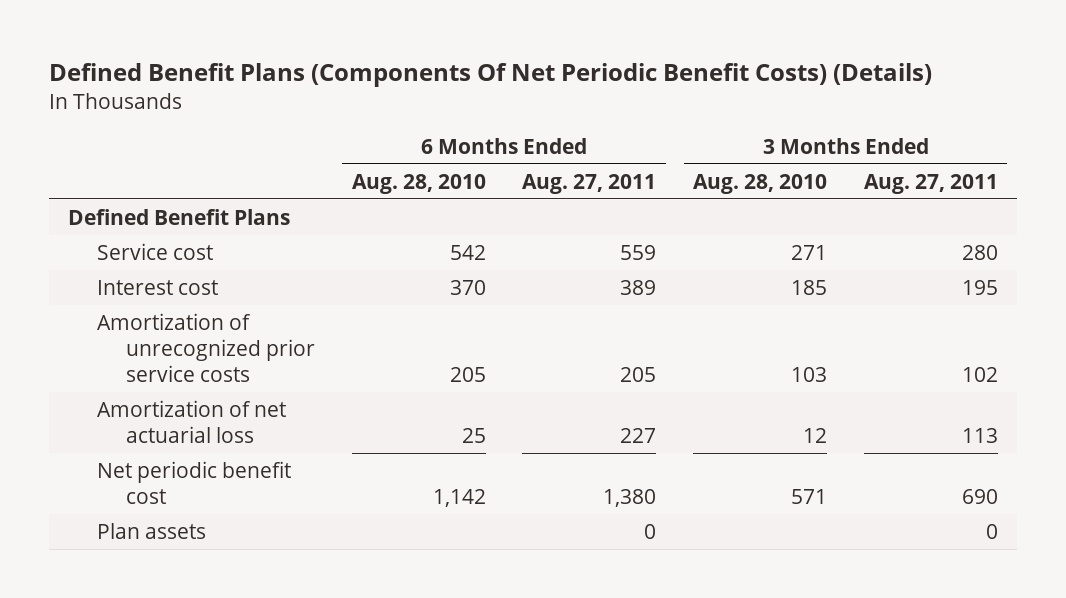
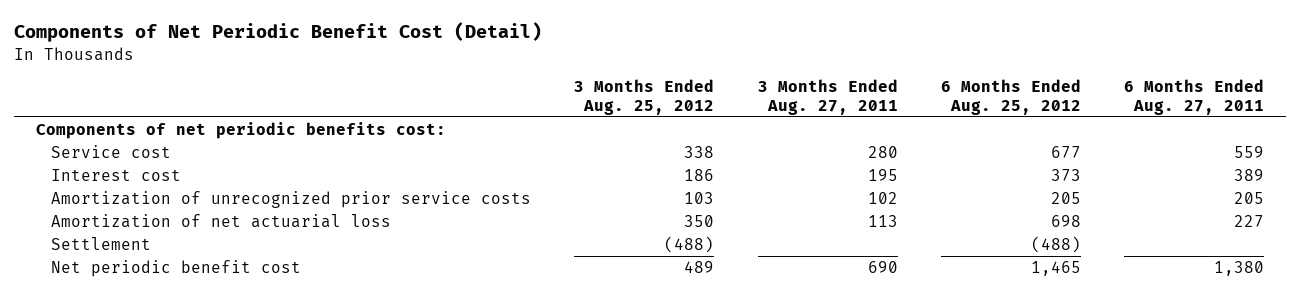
[49,63,933,88] Defined Benefit Plans (Components Of Net Periodic Benefit Costs) (Details) -> [13,22,542,43] Components of Net Periodic Benefit Cost (Detail)
[351,173,486,194] Aug. 28, 2010 -> none
[693,173,828,194] Aug. 28, 2010 -> none
none -> [574,79,715,115] 3 Months Ended Aug. 25, 2012
none -> [940,79,1081,115] 6 Months Ended Aug. 25, 2012
[67,208,290,225] Defined Benefit Plans -> none
none -> [35,122,446,140] Components of net periodic benefits cost:
none -> [50,237,151,251] Settlement
[96,522,206,539] Plan assets -> none

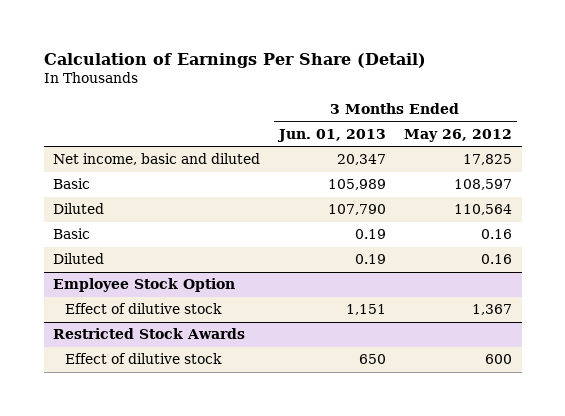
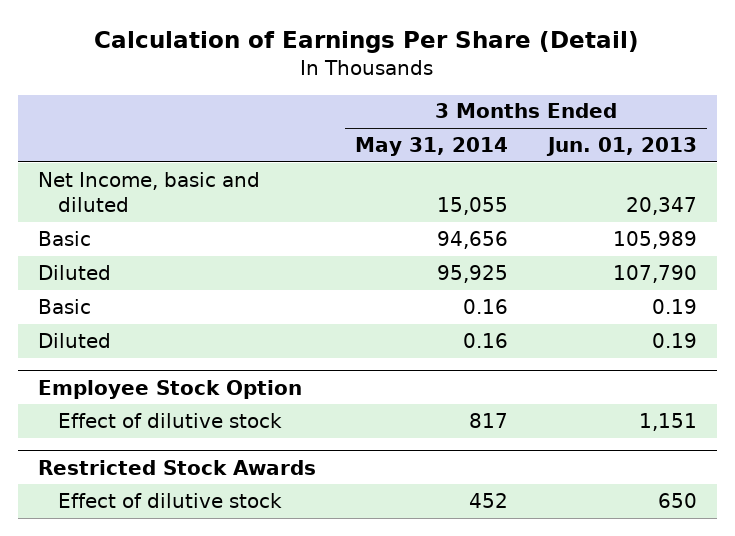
[404,128,513,142] May 26, 2012 -> none
none -> [355,137,509,157] May 31, 2014
[52,153,260,166] Net income, basic and diluted -> [37,171,260,213] Net Income, basic and diluted

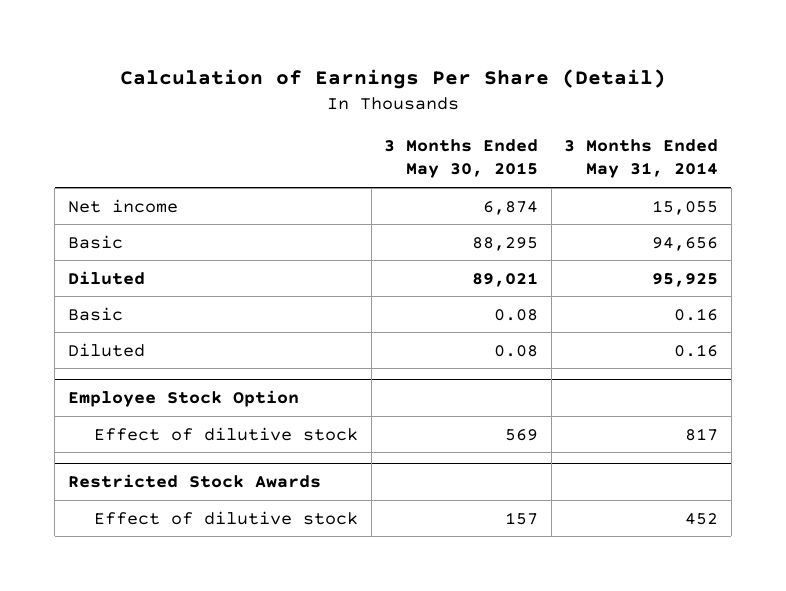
[546,137,698,157] Jun. 01, 2013 -> none
none -> [384,139,539,179] 3 Months Ended May 30, 2015
[37,171,260,213] Net Income, basic and diluted -> [67,198,178,213] Net income

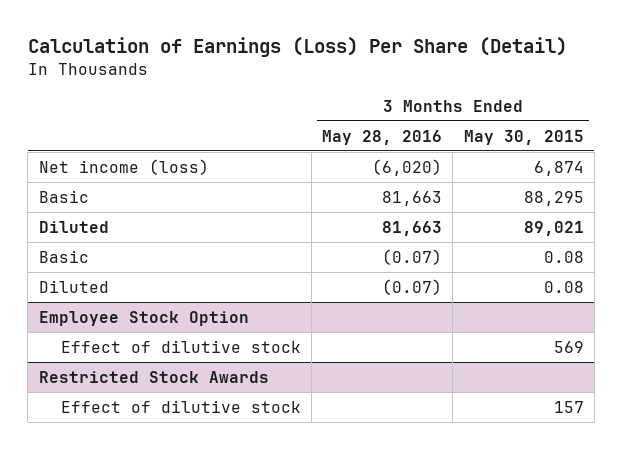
[119,68,666,89] Calculation of Earnings Per Share (Detail) -> [27,36,567,57] Calculation of Earnings (Loss) Per Share (Detail)
[564,139,719,179] 3 Months Ended May 31, 2014 -> none
none -> [322,129,443,145] May 28, 2016
[67,198,178,213] Net income -> [38,158,209,175] Net income (loss)

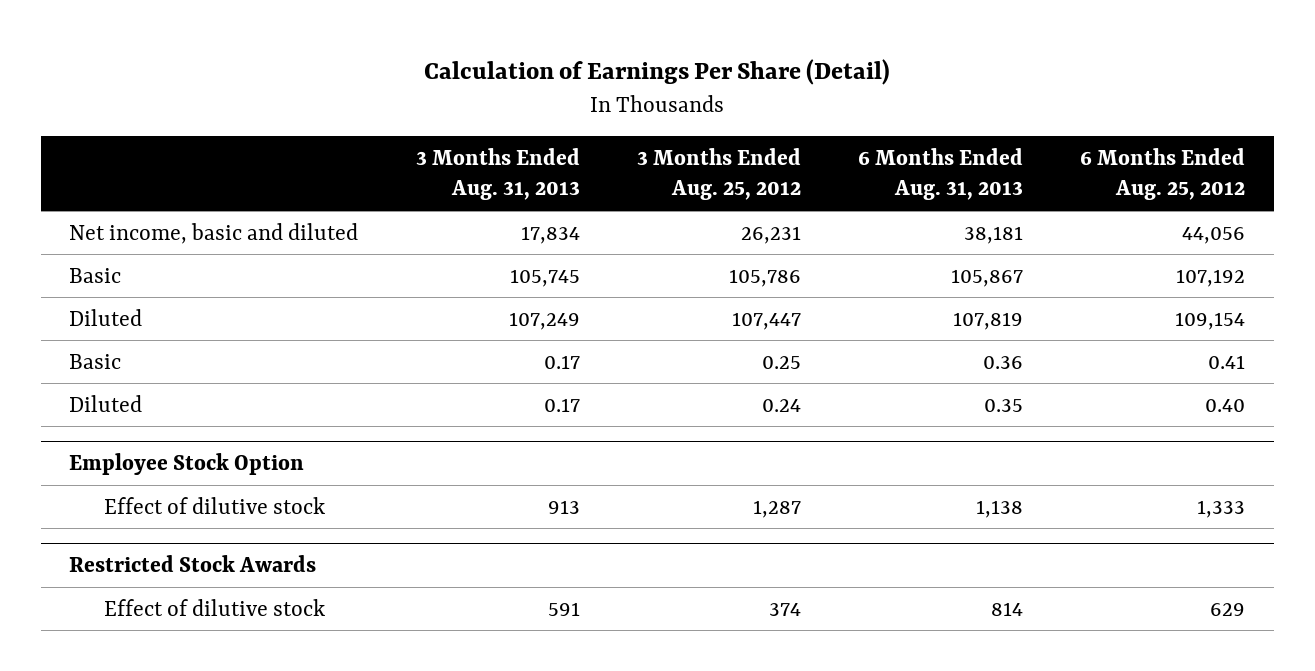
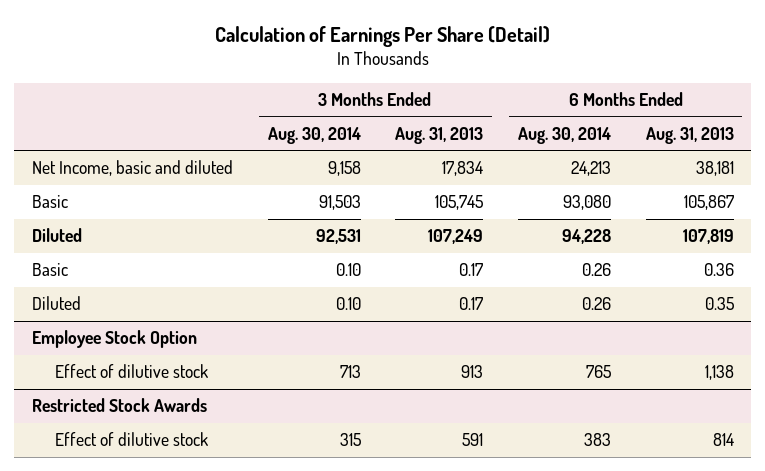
[636,148,801,201] 3 Months Ended Aug. 25, 2012 -> none
[1080,148,1246,201] 6 Months Ended Aug. 25, 2012 -> none
none -> [267,126,361,144] Aug. 30, 2014
none -> [517,126,611,144] Aug. 30, 2014
[69,222,359,244] Net income, basic and diluted -> [31,160,233,177] Net Income, basic and diluted

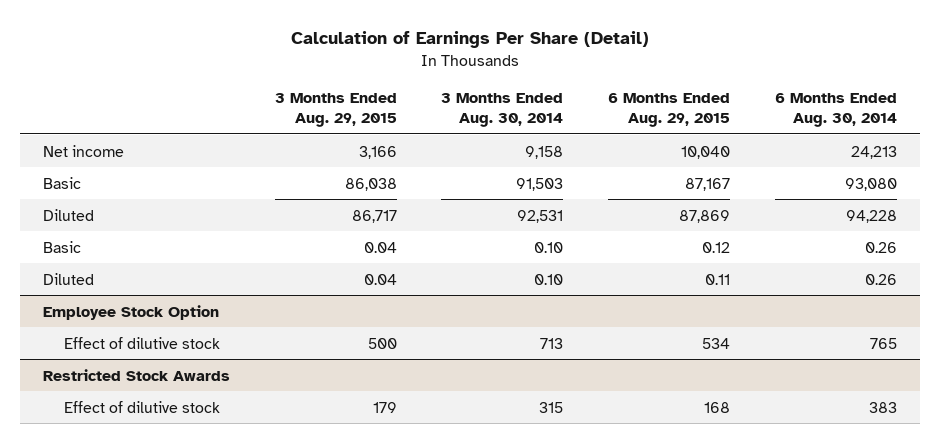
[395,126,484,144] Aug. 31, 2013 -> none
[645,126,734,144] Aug. 31, 2013 -> none
none -> [274,92,397,127] 3 Months Ended Aug. 29, 2015
none -> [608,92,731,127] 6 Months Ended Aug. 29, 2015
[31,160,233,177] Net Income, basic and diluted -> [42,144,124,157] Net income

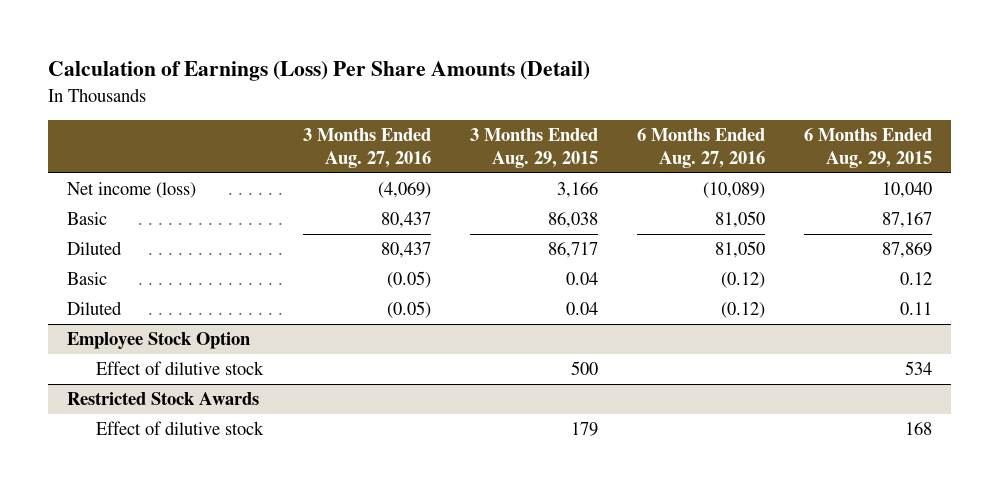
[290,31,649,49] Calculation of Earnings Per Share (Detail) -> [47,61,590,82] Calculation of Earnings (Loss) Per Share Amounts (Detail)
[441,92,564,127] 3 Months Ended Aug. 30, 2014 -> none
[775,92,898,127] 6 Months Ended Aug. 30, 2014 -> none
none -> [302,128,431,169] 3 Months Ended Aug. 27, 2016
none -> [636,128,765,169] 6 Months Ended Aug. 27, 2016
[42,144,124,157] Net income -> [67,181,197,198] Net income (loss)

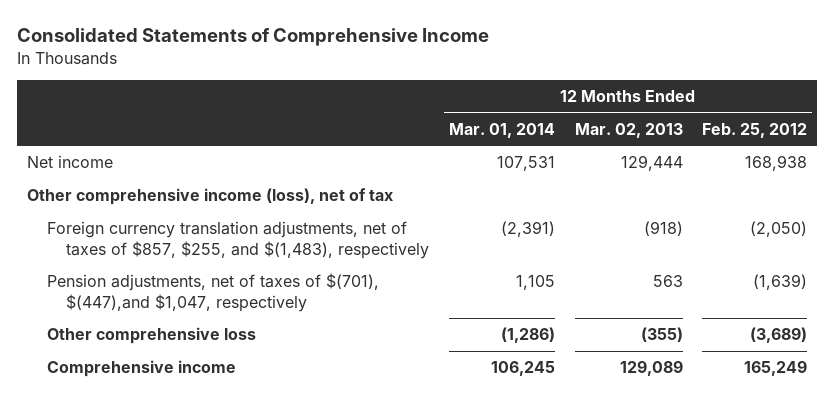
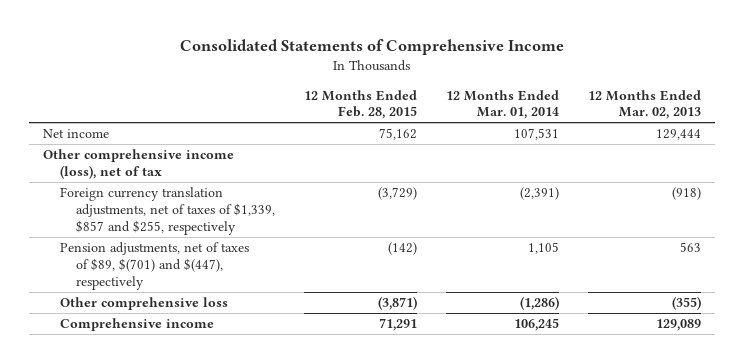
[702,122,808,138] Feb. 25, 2012 -> none
none -> [303,89,417,120] 12 Months Ended Feb. 28, 2015
[46,221,430,259] Foreign currency translation adjustments, net of taxes of $857, $255, and $(1,483), respectively -> [59,187,275,235] Foreign currency translation adjustments, net of taxes of $1,339, $857 and $255, respectively
[46,273,379,312] Pension adjustments, net of taxes of $(701), $(447),and $1,047, respectively -> [59,242,249,290] Pension adjustments, net of taxes of $89, $(701) and $(447), respectively

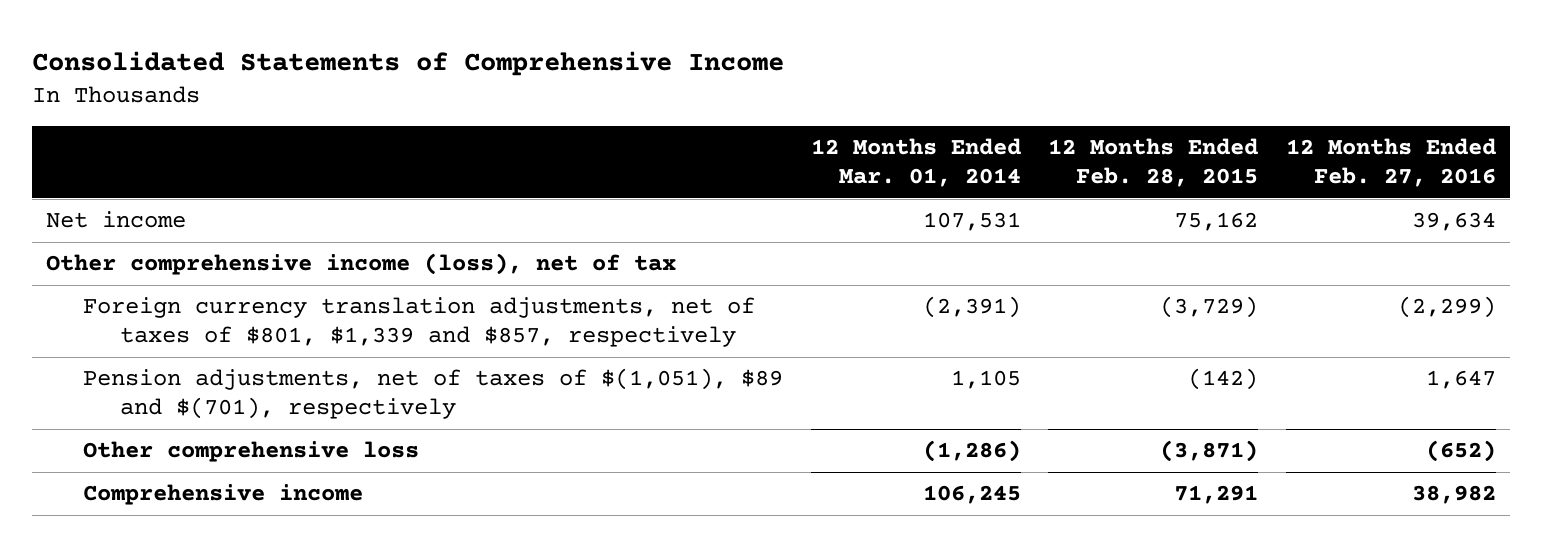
[587,89,701,120] 12 Months Ended Mar. 02, 2013 -> none
none -> [1286,138,1497,188] 12 Months Ended Feb. 27, 2016
[59,187,275,235] Foreign currency translation adjustments, net of taxes of $1,339, $857 and $255, respectively -> [83,297,756,348] Foreign currency translation adjustments, net of taxes of $801, $1,339 and $857, respectively
[59,242,249,290] Pension adjustments, net of taxes of $89, $(701) and $(447), respectively -> [83,368,784,420] Pension adjustments, net of taxes of $(1,051), $89 and $(701), respectively

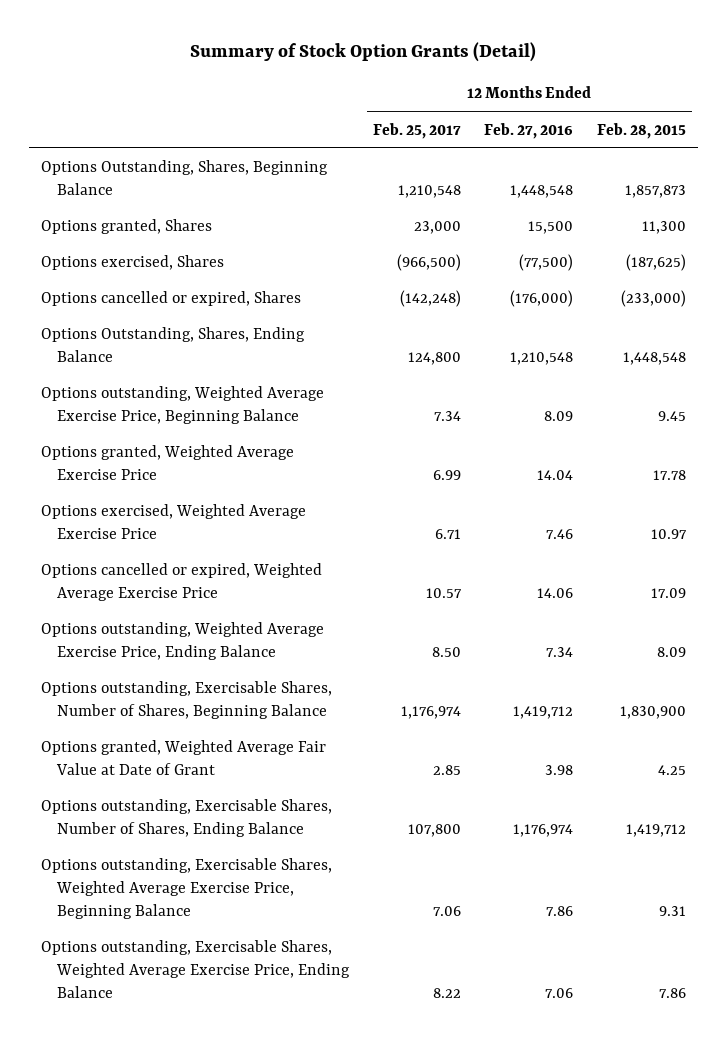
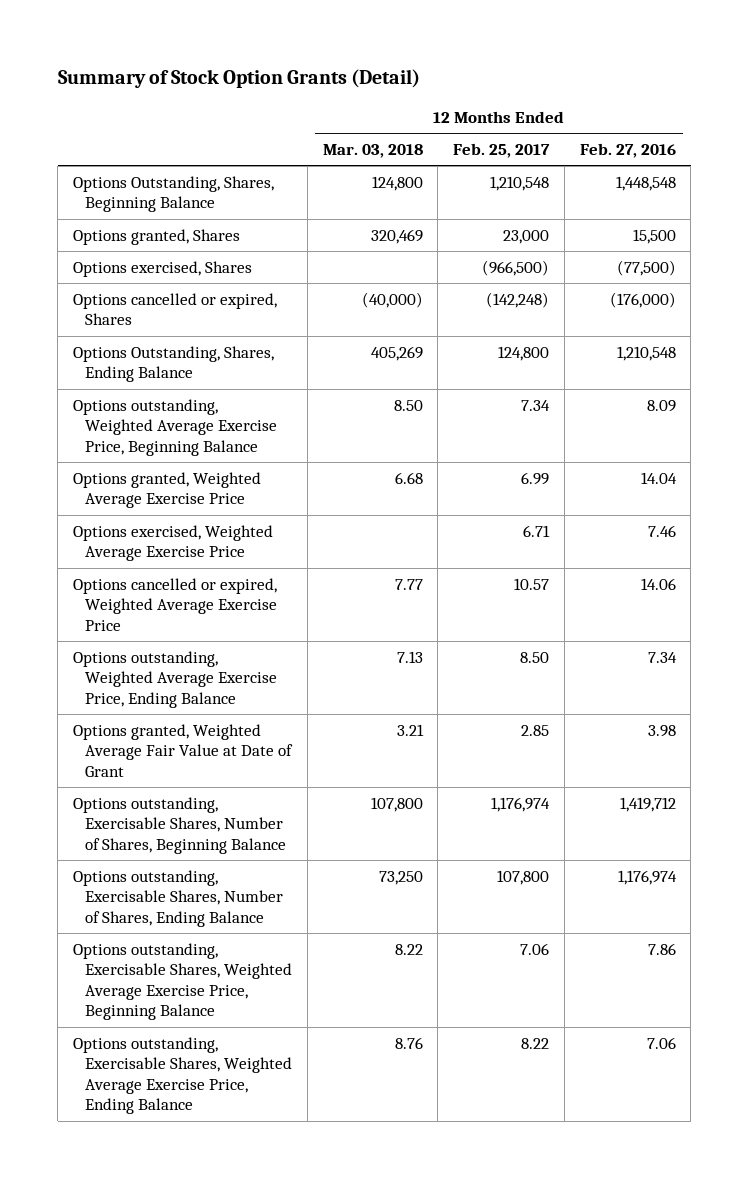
[596,122,686,139] Feb. 28, 2015 -> none
none -> [322,144,423,159] Mar. 03, 2018
[40,681,332,720] Options outstanding, Exercisable Shares, Number of Shares, Beginning Balance -> [73,796,287,854] Options outstanding, Exercisable Shares, Number of Shares, Beginning Balance

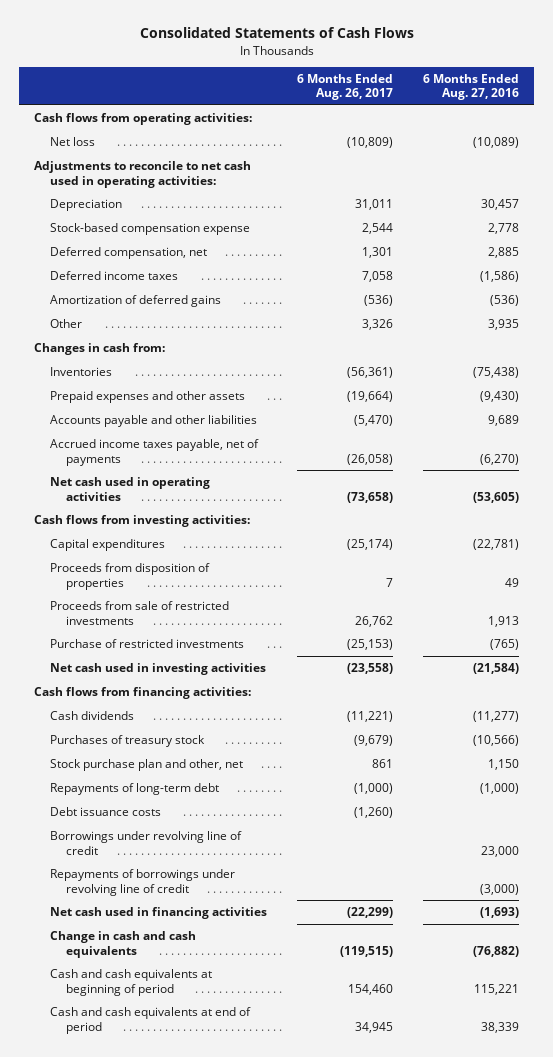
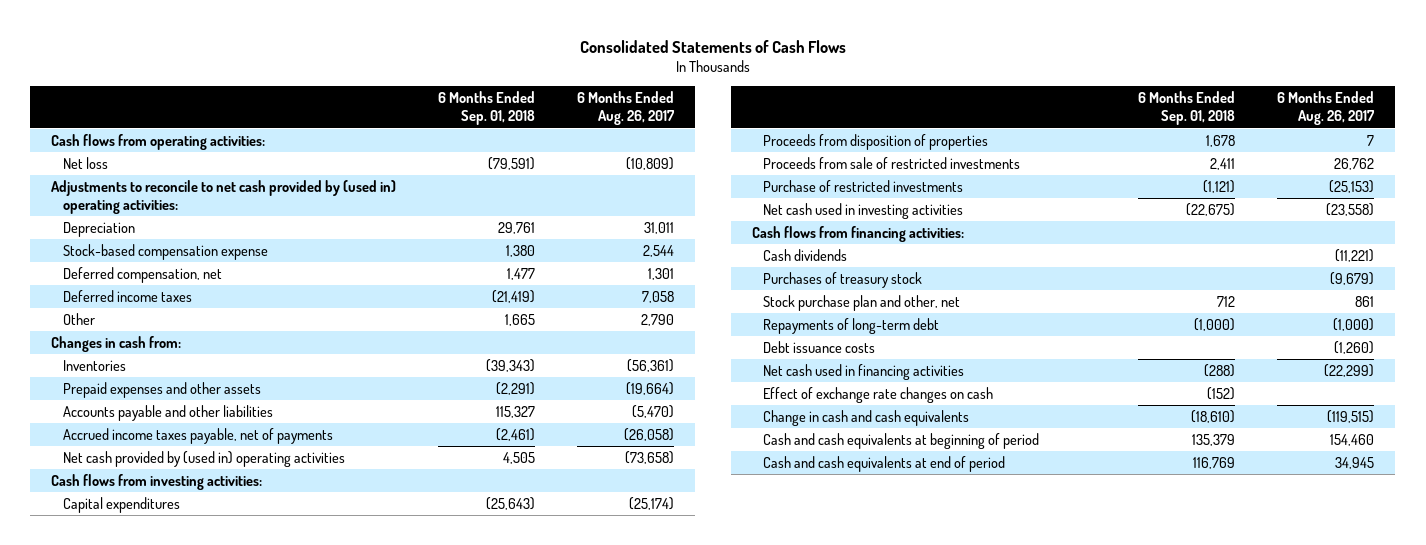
[422,74,519,101] 6 Months Ended Aug. 27, 2016 -> none
none -> [438,90,536,126] 6 Months Ended Sep. 01, 2018
[34,161,252,188] Adjustments to reconcile to net cash used in operating activities: -> [51,179,397,215] Adjustments to reconcile to net cash provided by (used in) operating activities:
[50,295,222,308] Amortization of deferred gains -> none
[362,319,394,331] 3,326 -> [640,313,674,326] 2,790
[50,477,211,501] Net cash used in operating activities -> [63,450,346,467] Net cash provided by (used in) operating activities
[50,831,243,855] Borrowings under revolving line of credit -> none
[50,869,236,896] Repayments of borrowings under revolving line of credit -> none
none -> [763,386,994,403] Effect of exchange rate changes on cash

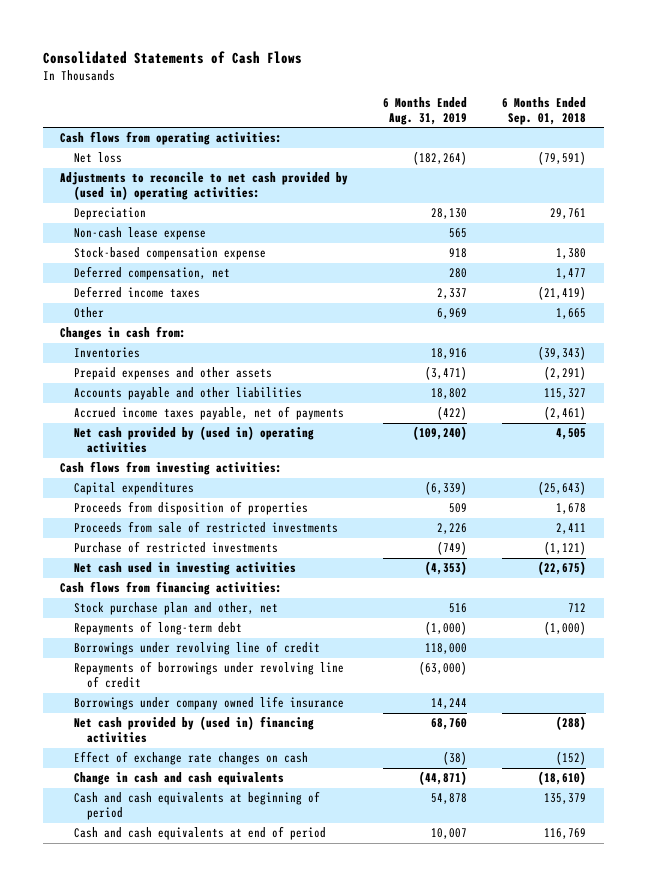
[576,90,675,126] 6 Months Ended Aug. 26, 2017 -> none
none -> [383,96,468,125] 6 Months Ended Aug. 31, 2019
none -> [73,227,206,241] Non-cash lease expense
[763,248,848,261] Cash dividends -> none
[763,271,923,288] Purchases of treasury stock -> none
[763,340,876,353] Debt issuance costs -> none
none -> [73,641,320,656] Borrowings under revolving line of credit
none -> [73,661,344,689] Repayments of borrowings under revolving line of credit
none -> [73,696,344,711] Borrowings under company owned life insurance
[763,363,965,380] Net cash used in financing activities -> [73,716,314,744] Net cash provided by (used in) financing activities

